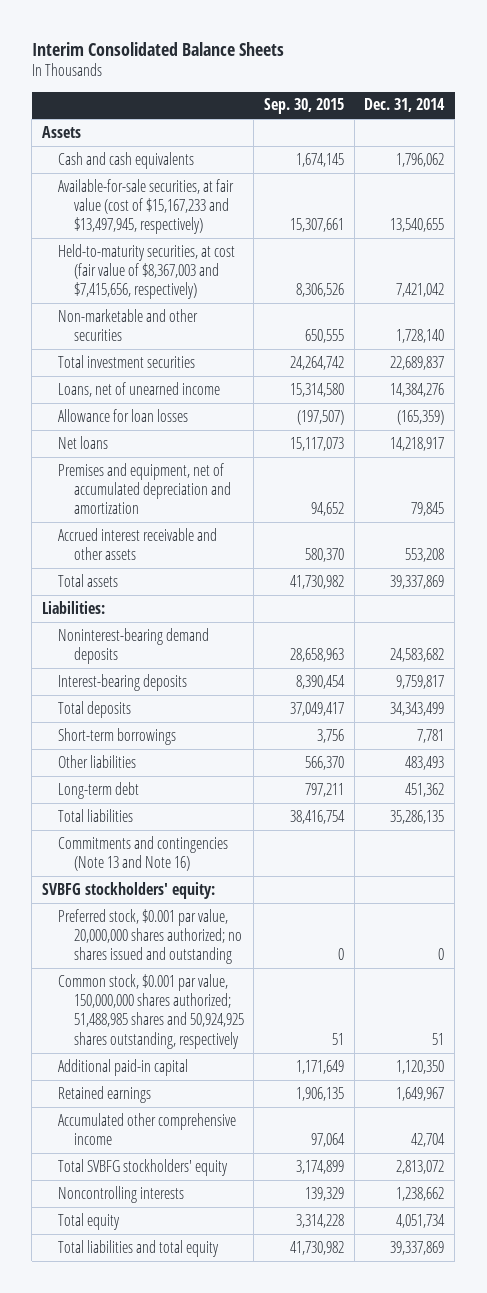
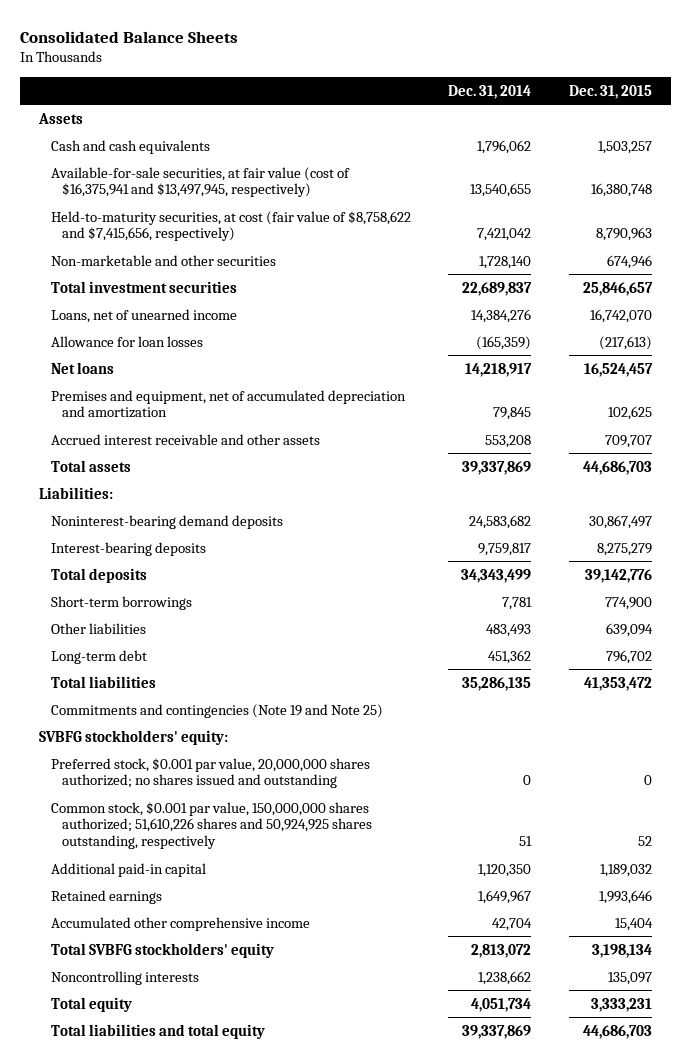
[31,41,284,56] Interim Consolidated Balance Sheets -> [19,30,238,43] Consolidated Balance Sheets
[263,98,344,115] Sep. 30, 2015 -> none
none -> [569,84,653,99] Dec. 31, 2015
[57,178,234,235] Available-for-sale securities, at fair value (cost of $15,167,233 and $13,497,945, respectively) -> [50,166,350,198] Available-for-sale securities, at fair value (cost of $16,375,941 and $13,497,945, respectively)
[57,243,235,300] Held-to-maturity securities, at cost (fair value of $8,367,003 and $7,415,656, respectively) -> [50,210,411,242] Held-to-maturity securities, at cost (fair value of $8,758,622 and $7,415,656, respectively)
[57,835,228,872] Commitments and contingencies (Note 13 and Note 16) -> [50,703,383,718] Commitments and contingencies (Note 19 and Note 25)
[57,973,244,1049] Common stock, $0.001 par value, 150,000,000 shares authorized; 51,488,985 shares and 50,924,925 shares outstanding, respectively -> [50,801,373,850] Common stock, $0.001 par value, 150,000,000 shares authorized; 51,610,226 shares and 50,924,925 shares outstanding, respectively

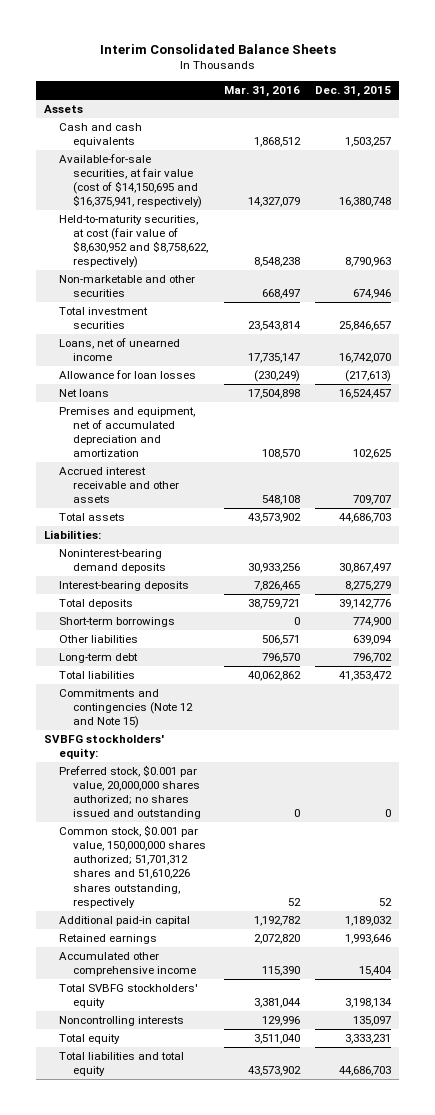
[19,30,238,43] Consolidated Balance Sheets -> [99,43,336,54] Interim Consolidated Balance Sheets
[448,84,532,99] Dec. 31, 2014 -> none
none -> [223,86,300,98] Mar. 31, 2016
[50,166,350,198] Available-for-sale securities, at fair value (cost of $16,375,941 and $13,497,945, respectively) -> [58,154,203,209] Available-for-sale securities, at fair value (cost of $14,150,695 and $16,375,941, respectively)
[50,210,411,242] Held-to-maturity securities, at cost (fair value of $8,758,622 and $7,415,656, respectively) -> [58,215,209,269] Held-to-maturity securities, at cost (fair value of $8,630,952 and $8,758,622, respectively)
[50,703,383,718] Commitments and contingencies (Note 19 and Note 25) -> [58,689,194,729] Commitments and contingencies (Note 12 and Note 15)
[50,801,373,850] Common stock, $0.001 par value, 150,000,000 shares authorized; 51,610,226 shares and 50,924,925 shares outstanding, respectively -> [58,825,207,908] Common stock, $0.001 par value, 150,000,000 shares authorized; 51,701,312 shares and 51,610,226 shares outstanding, respectively

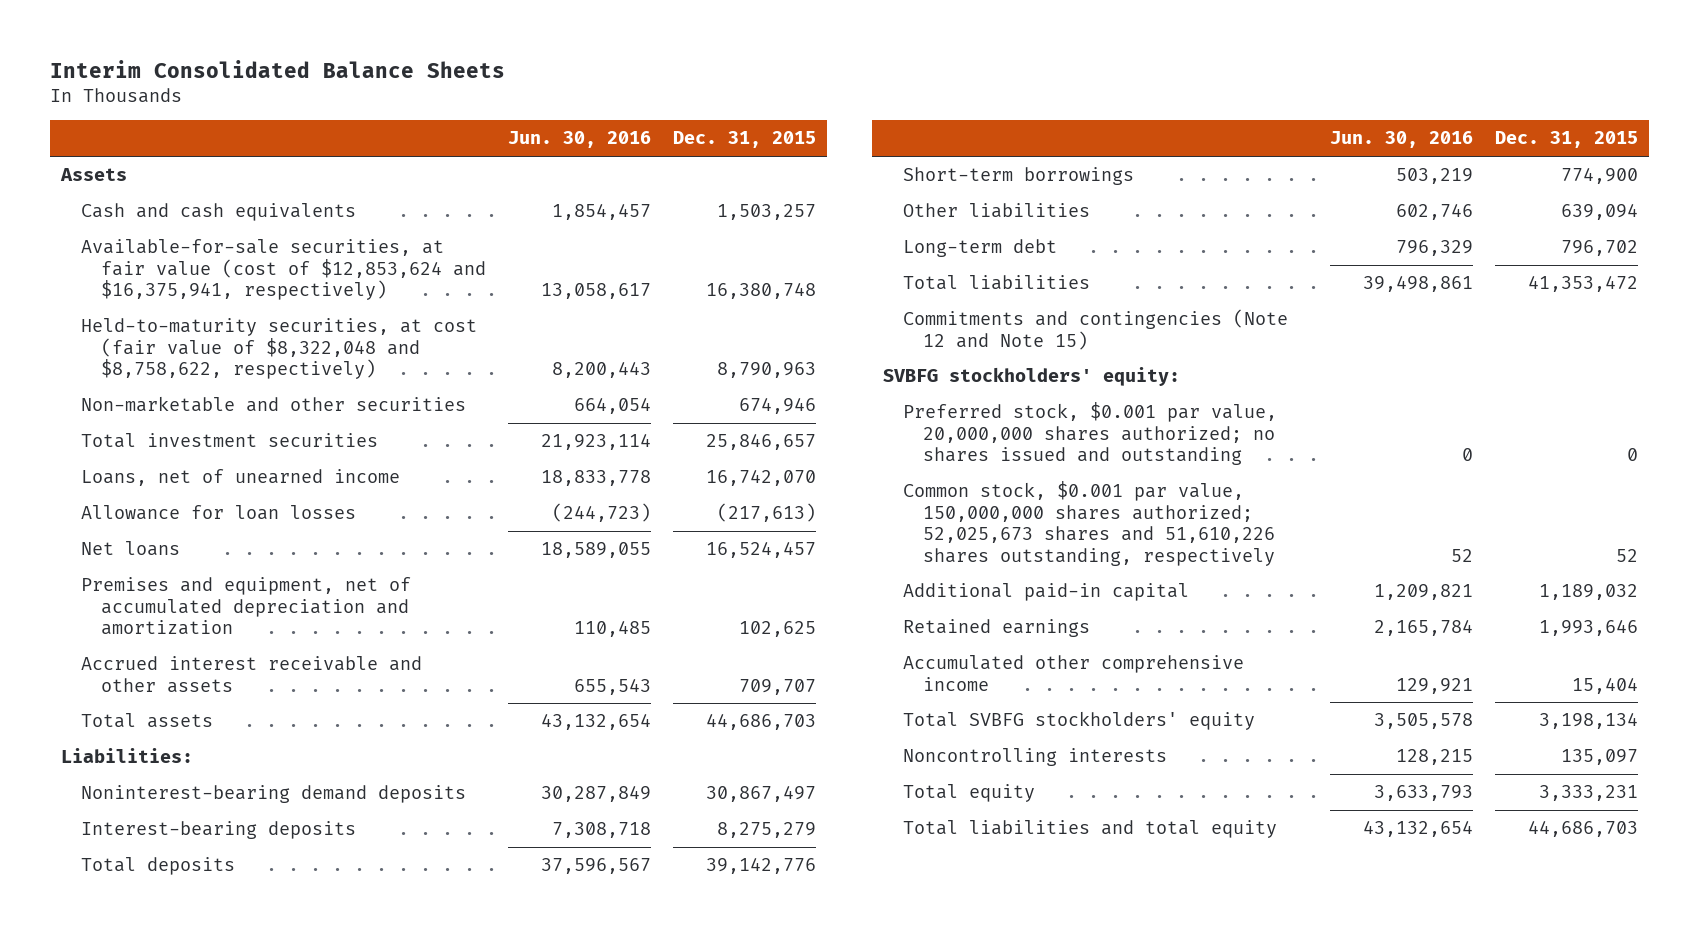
[223,86,300,98] Mar. 31, 2016 -> none
none -> [508,131,652,149] Jun. 30, 2016
[58,154,203,209] Available-for-sale securities, at fair value (cost of $14,150,695 and $16,375,941, respectively) -> [81,239,487,301] Available-for-sale securities, at fair value (cost of $12,853,624 and $16,375,941, respectively)
[58,215,209,269] Held-to-maturity securities, at cost (fair value of $8,630,952 and $8,758,622, respectively) -> [81,318,478,380] Held-to-maturity securities, at cost (fair value of $8,322,048 and $8,758,622, respectively)
[58,825,207,908] Common stock, $0.001 par value, 150,000,000 shares authorized; 51,701,312 shares and 51,610,226 shares outstanding, respectively -> [902,481,1275,566] Common stock, $0.001 par value, 150,000,000 shares authorized; 52,025,673 shares and 51,610,226 shares outstanding, respectively

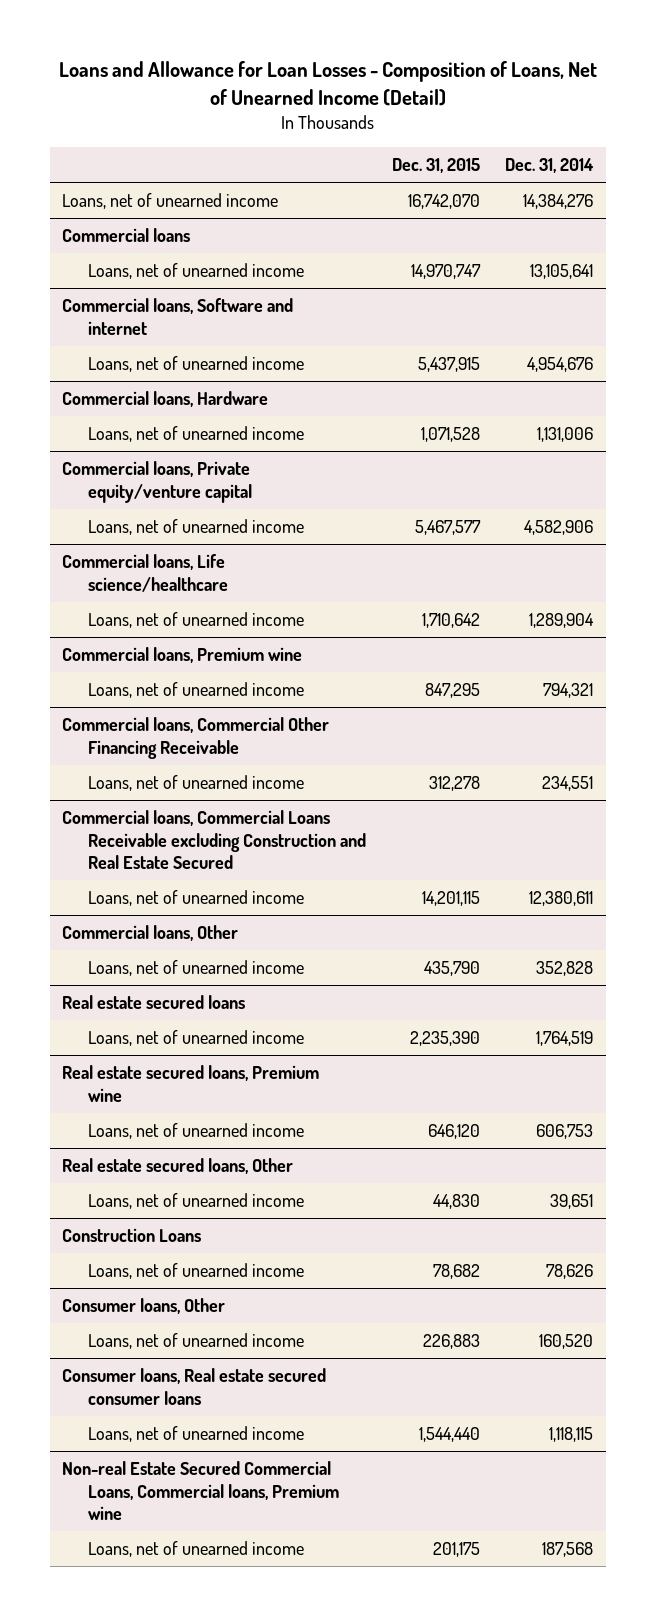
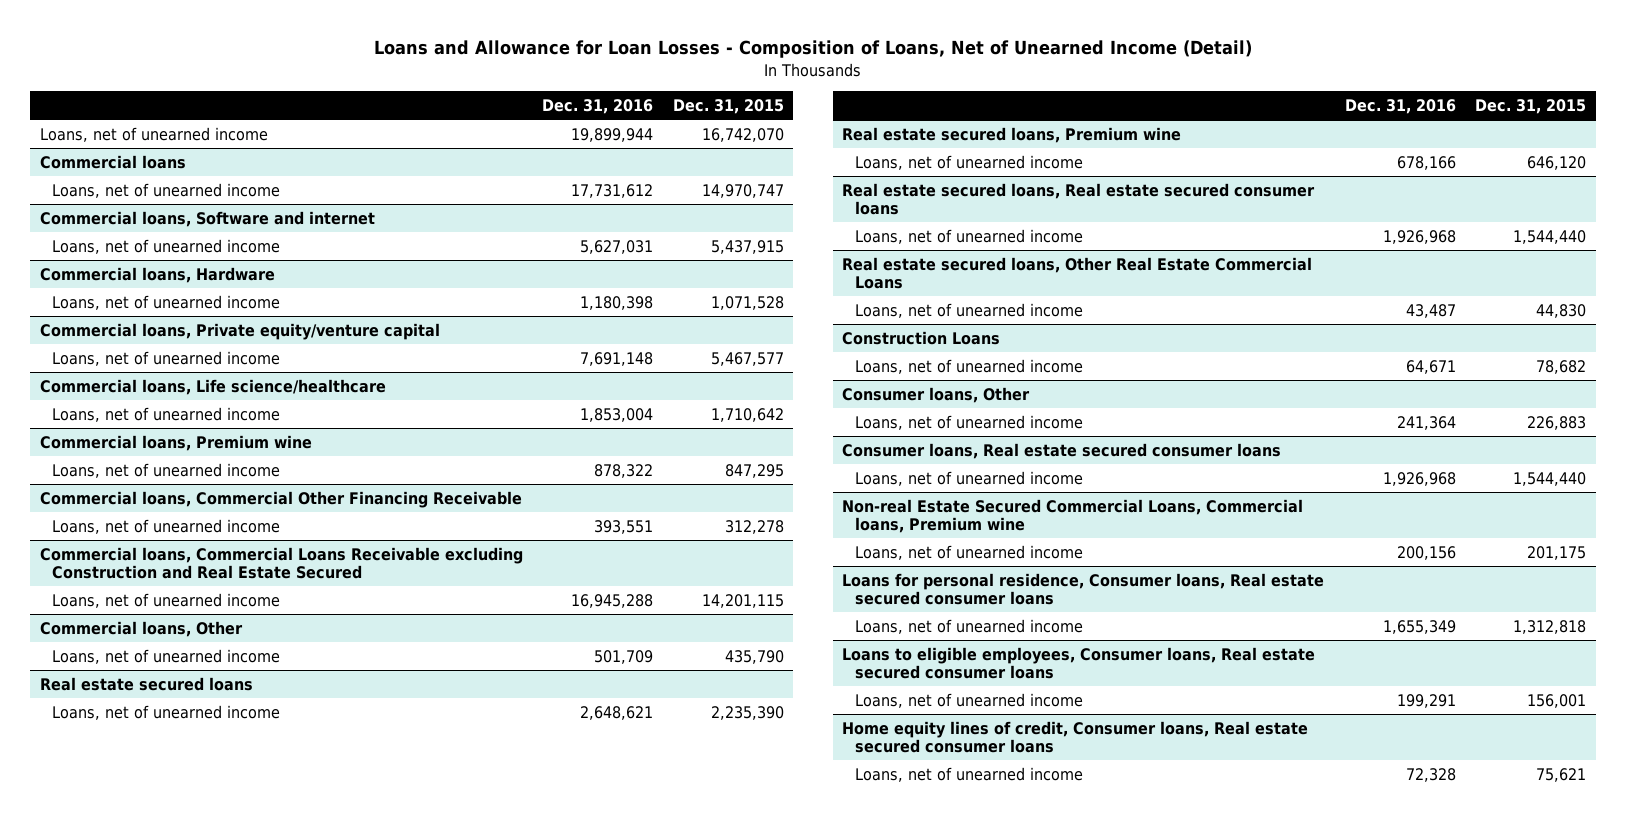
[505,158,595,174] Dec. 31, 2014 -> none
none -> [542,99,654,115] Dec. 31, 2016
none -> [842,182,1316,216] Real estate secured loans, Real estate secured consumer loans
none -> [854,228,1083,244] Loans, net of unearned income
[62,1158,294,1175] Real estate secured loans, Other -> [842,256,1313,290] Real estate secured loans, Other Real Estate Commercial Loans
none -> [842,572,1325,606] Loans for personal residence, Consumer loans, Real estate secured consumer loans
none -> [854,618,1083,634] Loans, net of unearned income
none -> [842,646,1316,680] Loans to eligible employees, Consumer loans, Real estate secured consumer loans
none -> [854,692,1083,708] Loans, net of unearned income
none -> [842,720,1309,754] Home equity lines of credit, Consumer loans, Real estate secured consumer loans
none -> [854,766,1083,782] Loans, net of unearned income

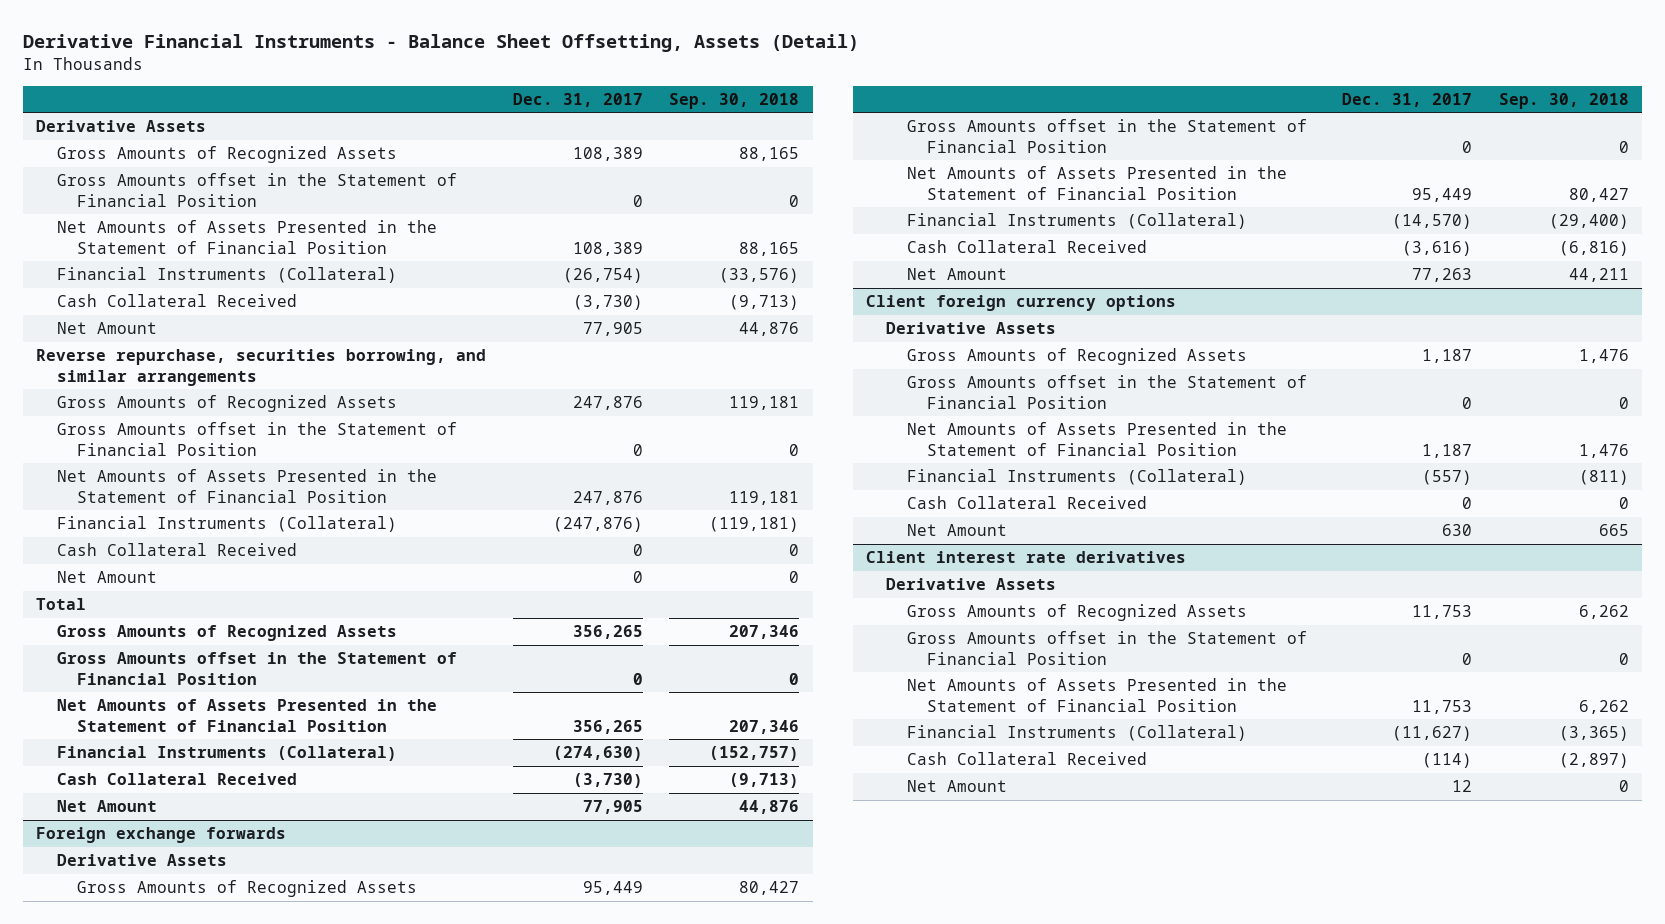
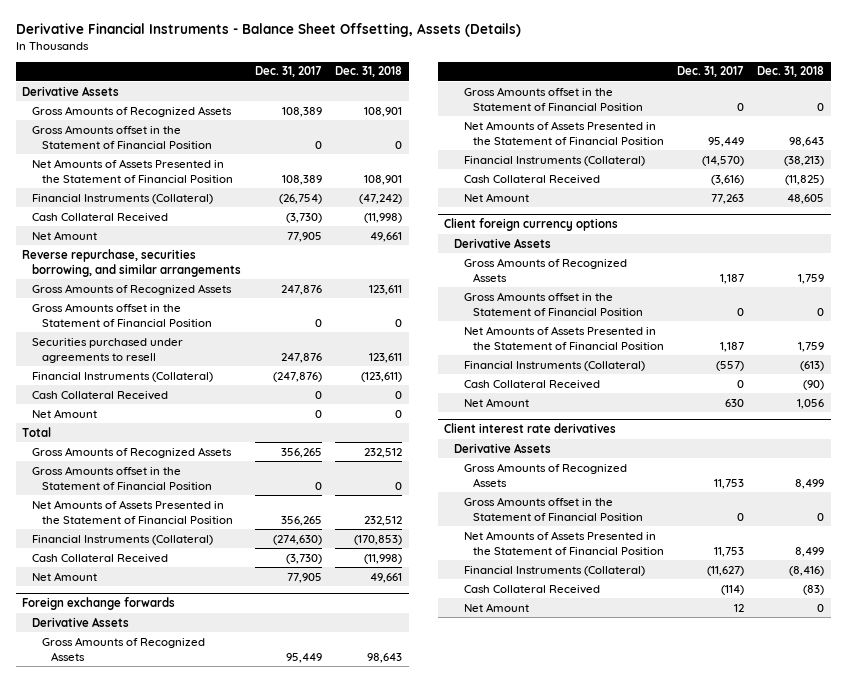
[22,33,859,52] Derivative Financial Instruments - Balance Sheet Offsetting, Assets (Detail) -> [15,22,521,37] Derivative Financial Instruments - Balance Sheet Offsetting, Assets (Details)
[669,92,800,109] Sep. 30, 2018 -> none
none -> [335,66,403,78] Dec. 31, 2018
[56,469,437,503] Net Amounts of Assets Presented in the Statement of Financial Position -> [31,337,183,363] Securities purchased under agreements to resell

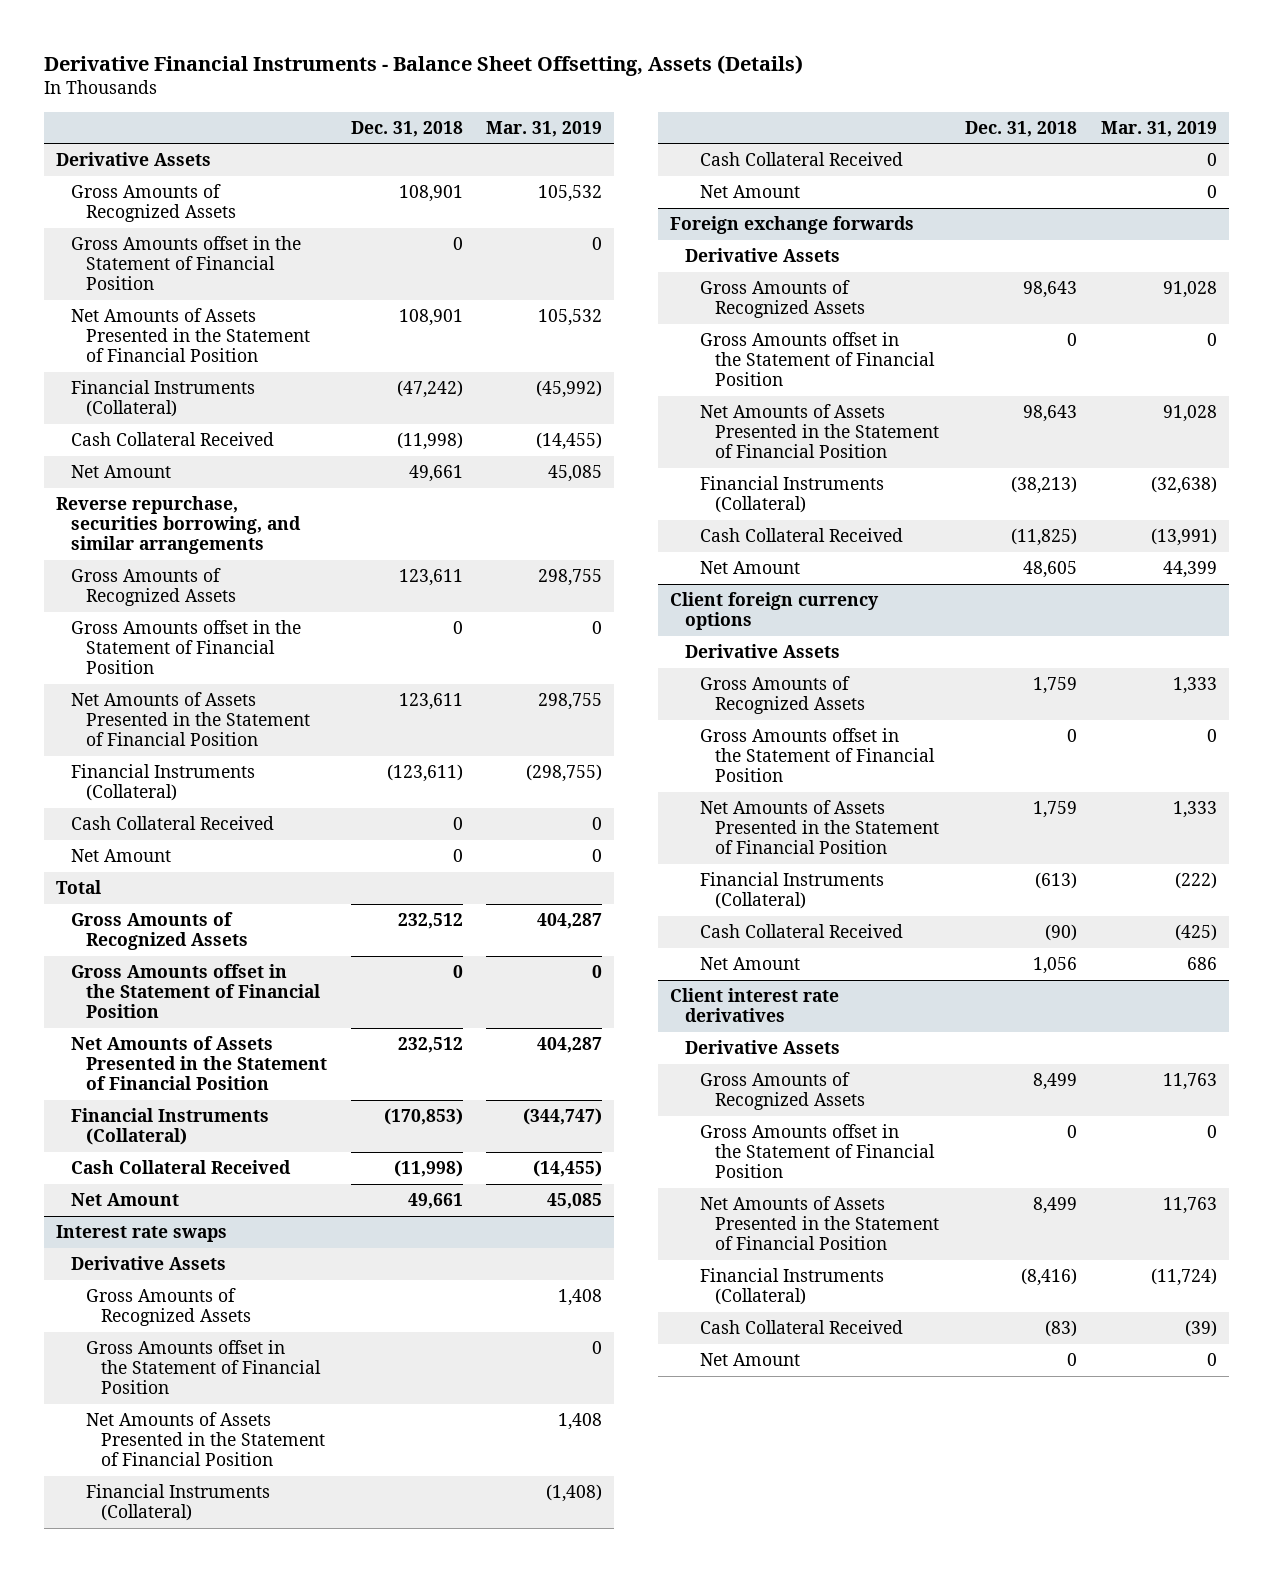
[255,66,323,78] Dec. 31, 2017 -> none
none -> [486,120,603,137] Mar. 31, 2019
[31,337,183,363] Securities purchased under agreements to resell -> [70,692,310,747] Net Amounts of Assets Presented in the Statement of Financial Position
none -> [55,1225,227,1243] Interest rate swaps
none -> [70,1256,226,1271] Derivative Assets
none -> [85,1288,251,1327] Gross Amounts of Recognized Assets
none -> [85,1340,321,1395] Gross Amounts offset in the Statement of Financial Position
none -> [85,1412,325,1467] Net Amounts of Assets Presented in the Statement of Financial Position
none -> [85,1484,270,1522] Financial Instruments (Collateral)
none -> [699,152,903,167] Cash Collateral Received
none -> [699,185,800,199] Net Amount

